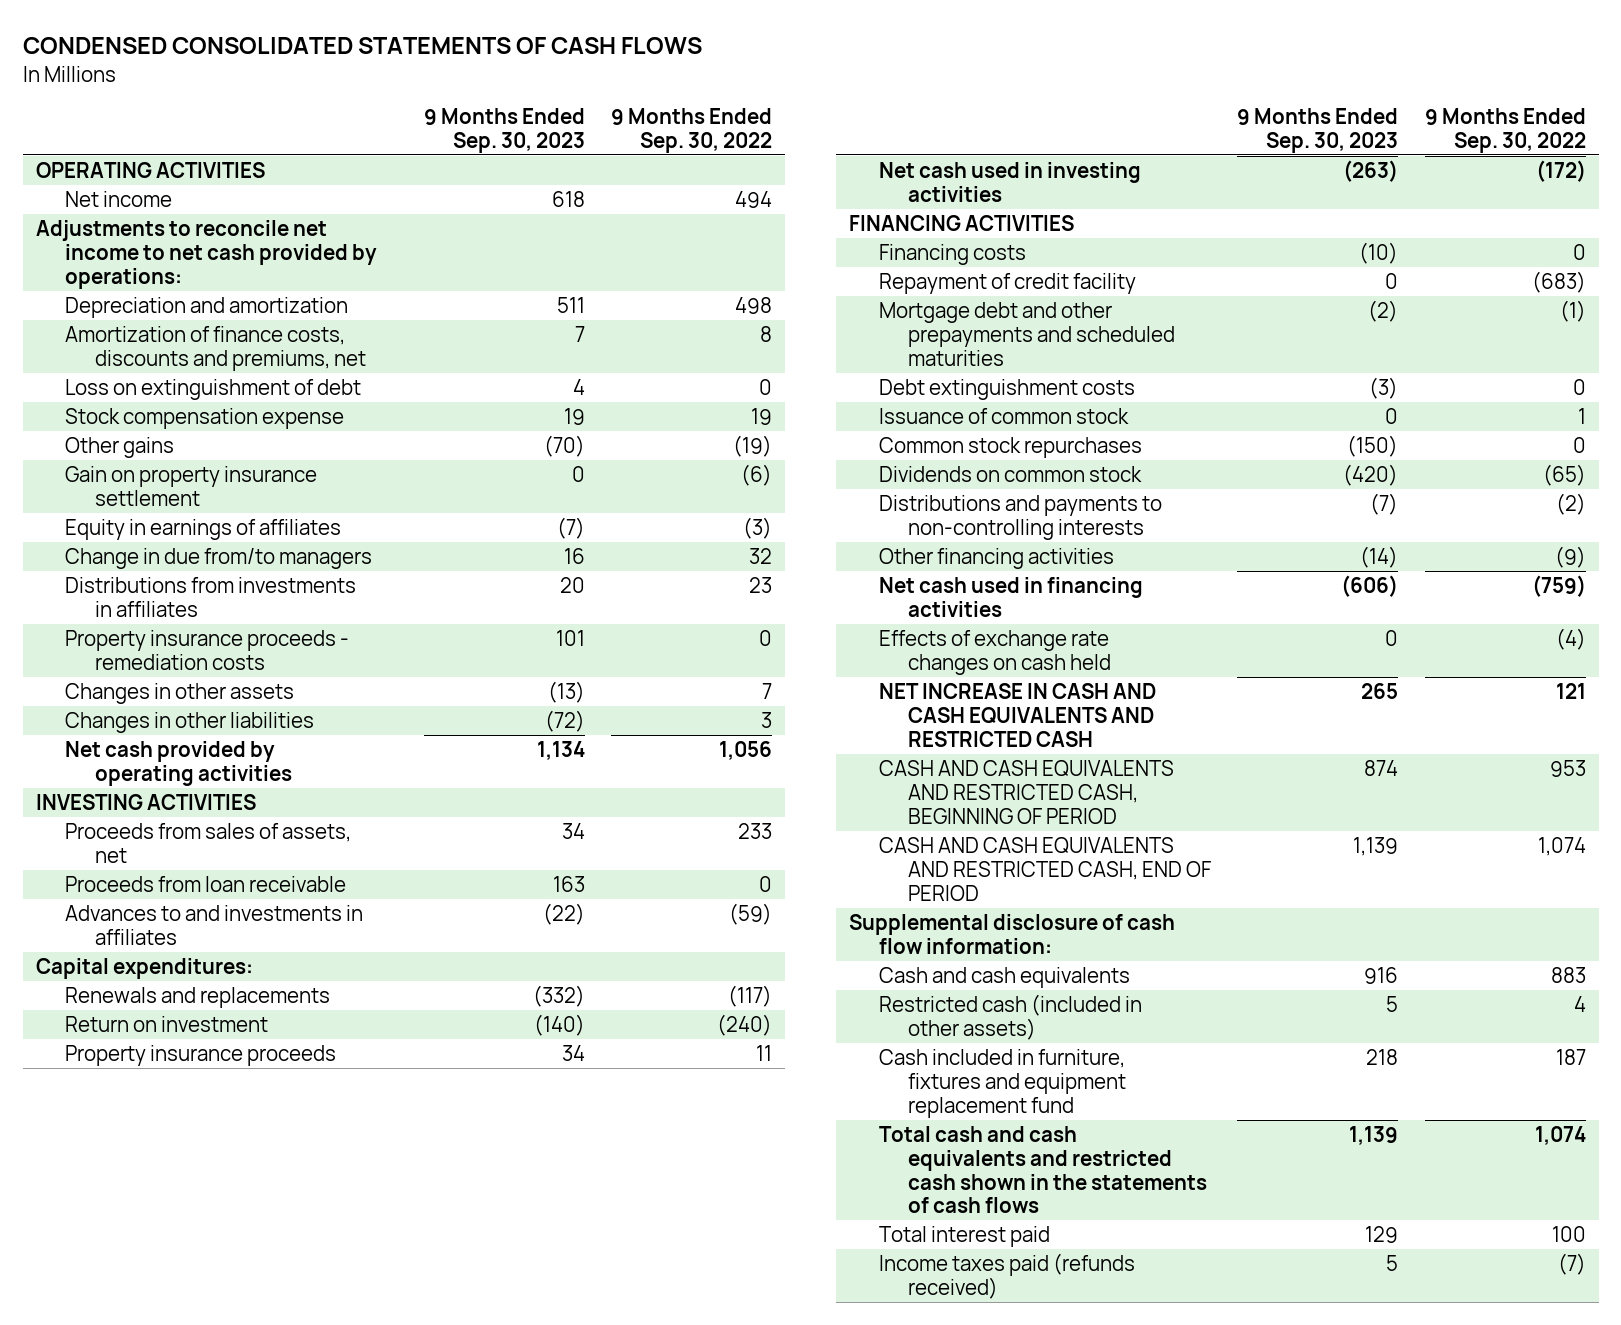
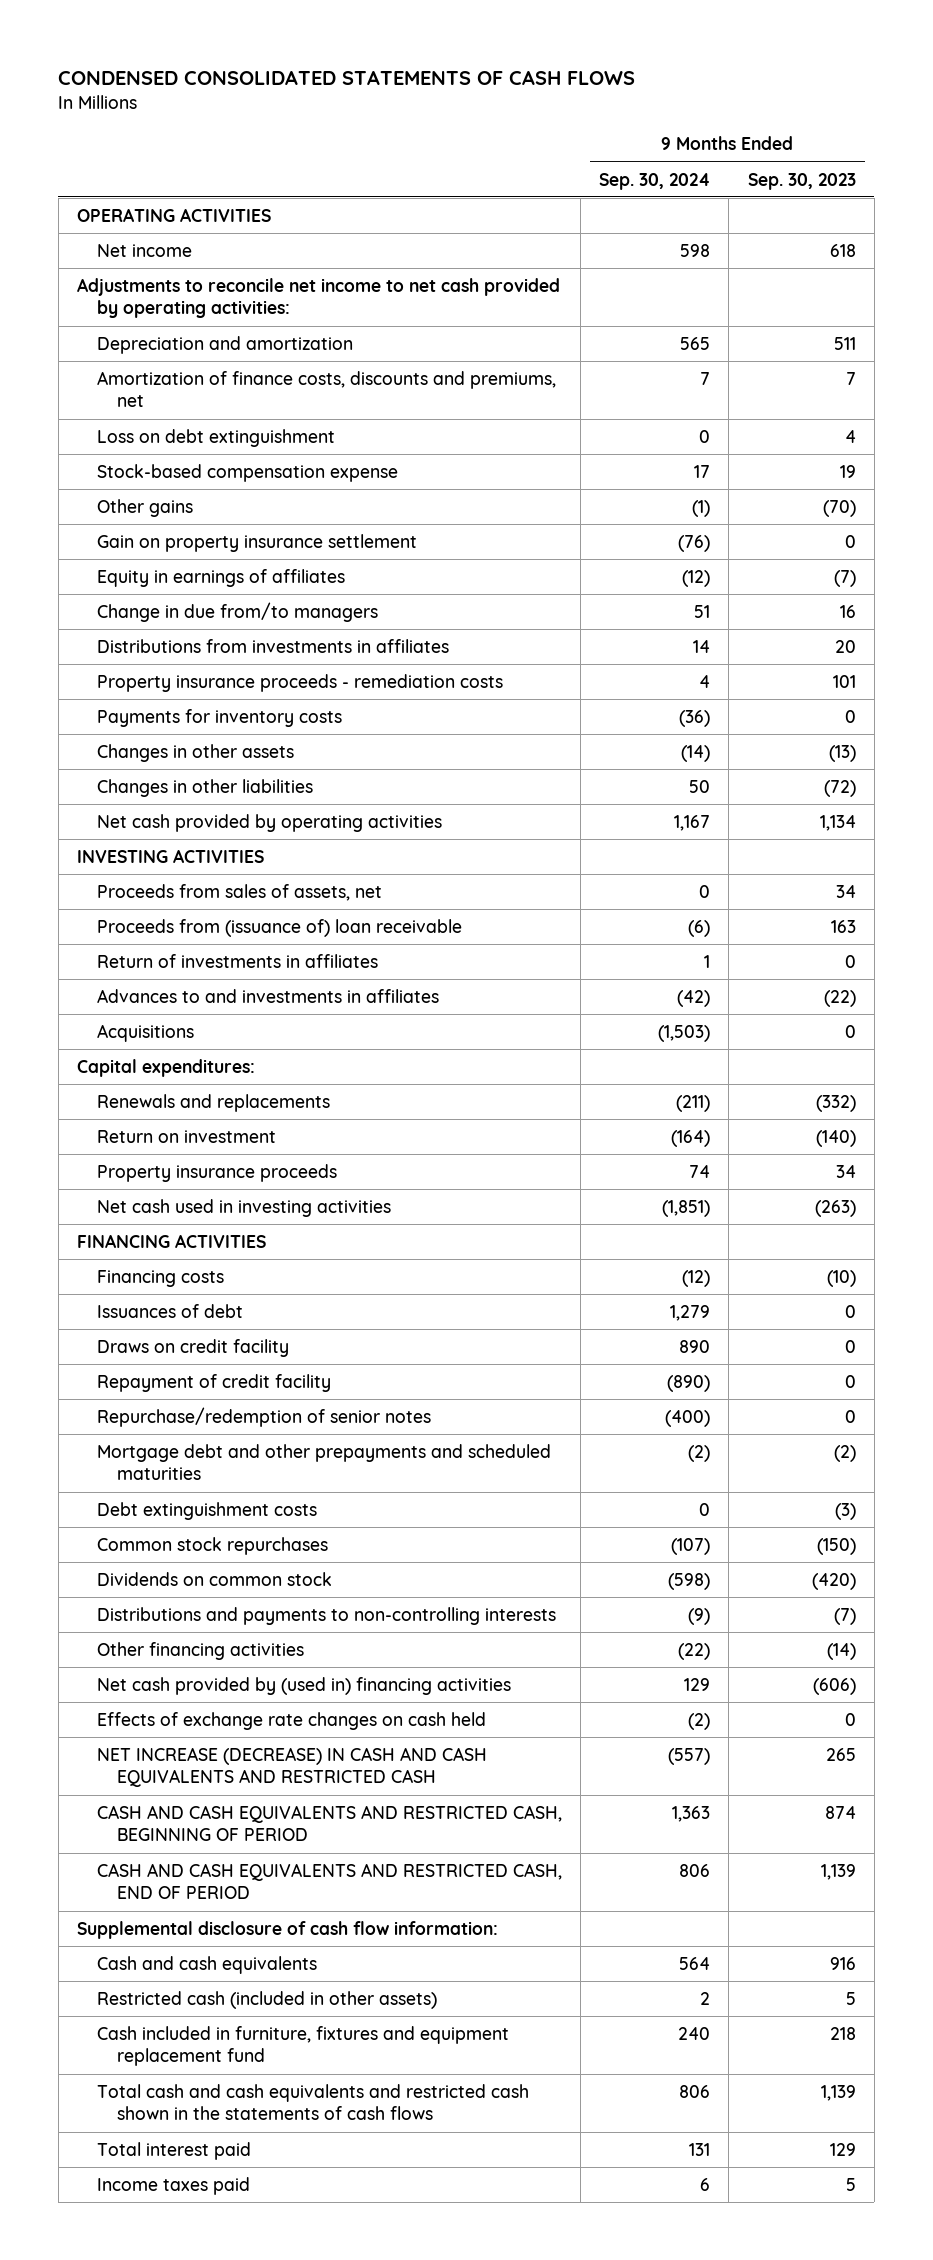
[611,107,773,153] 9 Months Ended Sep. 30, 2022 -> none
none -> [599,172,711,190] Sep. 30, 2024
[35,219,378,289] Adjustments to reconcile net income to net cash provided by operations: -> [76,277,560,319] Adjustments to reconcile net income to net cash provided by operating activities:
[65,378,362,400] Loss on extinguishment of debt -> [97,428,336,447] Loss on debt extinguishment
[65,407,345,429] Stock compensation expense -> [97,463,399,482] Stock-based compensation expense
none -> [97,708,343,727] Payments for inventory costs
[65,875,347,892] Proceeds from loan receivable -> [97,918,463,937] Proceeds from (issuance of) loan receivable
none -> [97,953,379,968] Return of investments in affiliates
none -> [97,1023,195,1042] Acquisitions
none -> [97,1303,244,1318] Issuances of debt
none -> [97,1338,290,1357] Draws on credit facility
none -> [97,1406,432,1427] Repurchase/redemption of senior notes
[878,407,1129,424] Issuance of common stock -> none
[878,576,1143,617] Net cash used in financing activities -> [97,1676,512,1695] Net cash provided by (used in) financing activities
[878,682,1156,747] NET INCREASE IN CASH AND CASH EQUIVALENTS AND RESTRICTED CASH -> [97,1746,488,1788] NET INCREASE (DECREASE) IN CASH AND CASH EQUIVALENTS AND RESTRICTED CASH
[878,1252,1135,1299] Income taxes paid (refunds received) -> [97,2176,251,2195] Income taxes paid

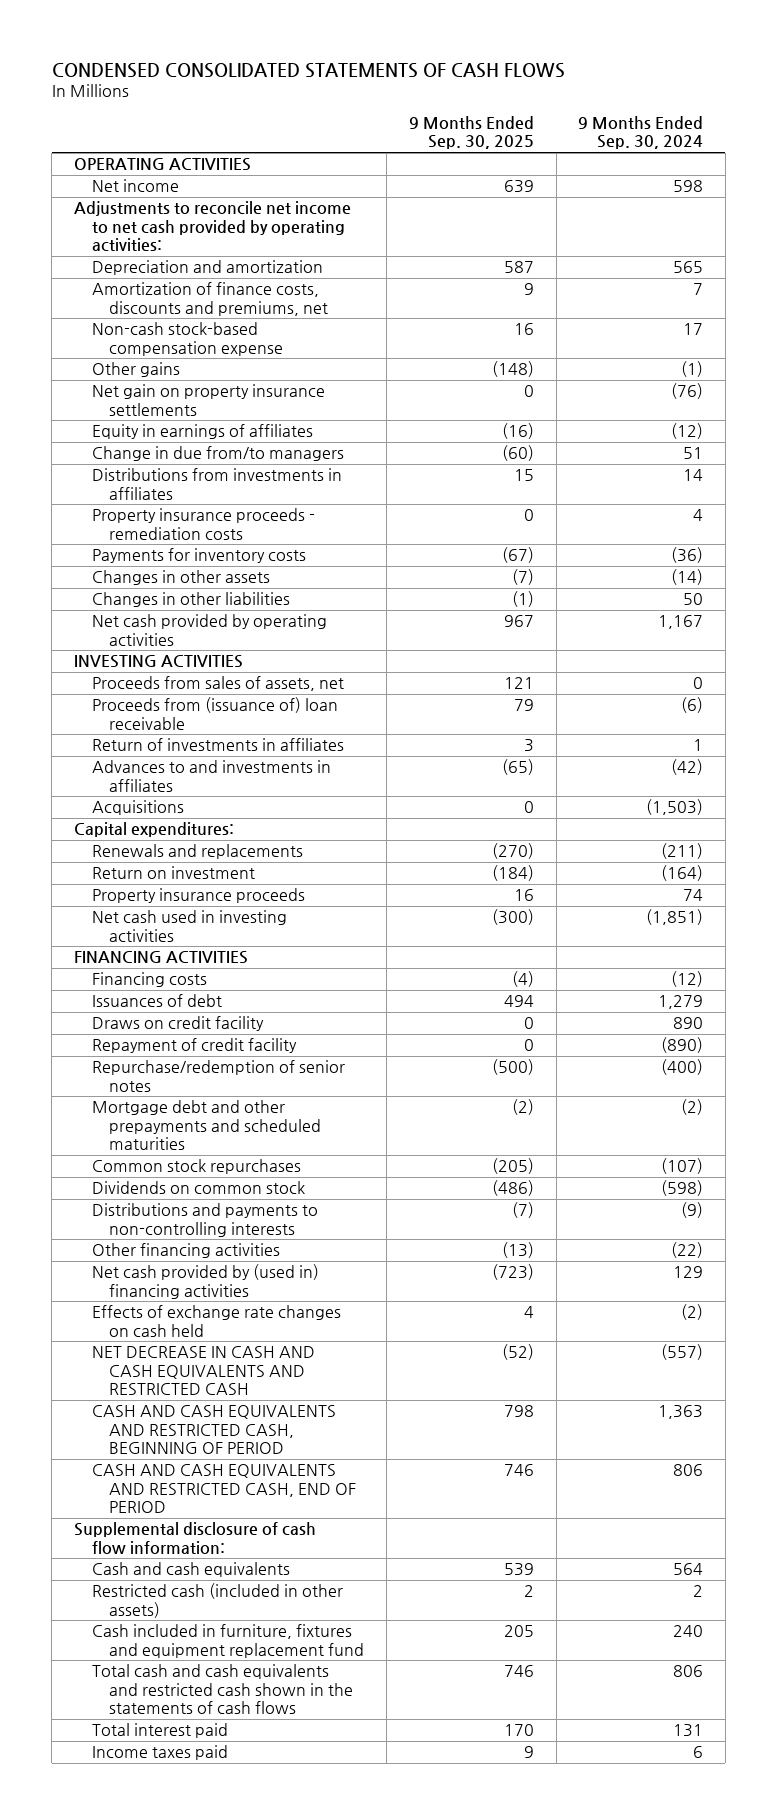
[747,172,856,190] Sep. 30, 2023 -> none
none -> [408,116,534,150] 9 Months Ended Sep. 30, 2025
[97,428,336,447] Loss on debt extinguishment -> none
[97,463,399,482] Stock-based compensation expense -> [91,322,284,356] Non-cash stock-based compensation expense
[97,533,418,552] Gain on property insurance settlement -> [91,384,325,416] Net gain on property insurance settlements
[97,1501,318,1520] Debt extinguishment costs -> none
[97,1746,488,1788] NET INCREASE (DECREASE) IN CASH AND CASH EQUIVALENTS AND RESTRICTED CASH -> [91,1346,315,1395] NET DECREASE IN CASH AND CASH EQUIVALENTS AND RESTRICTED CASH

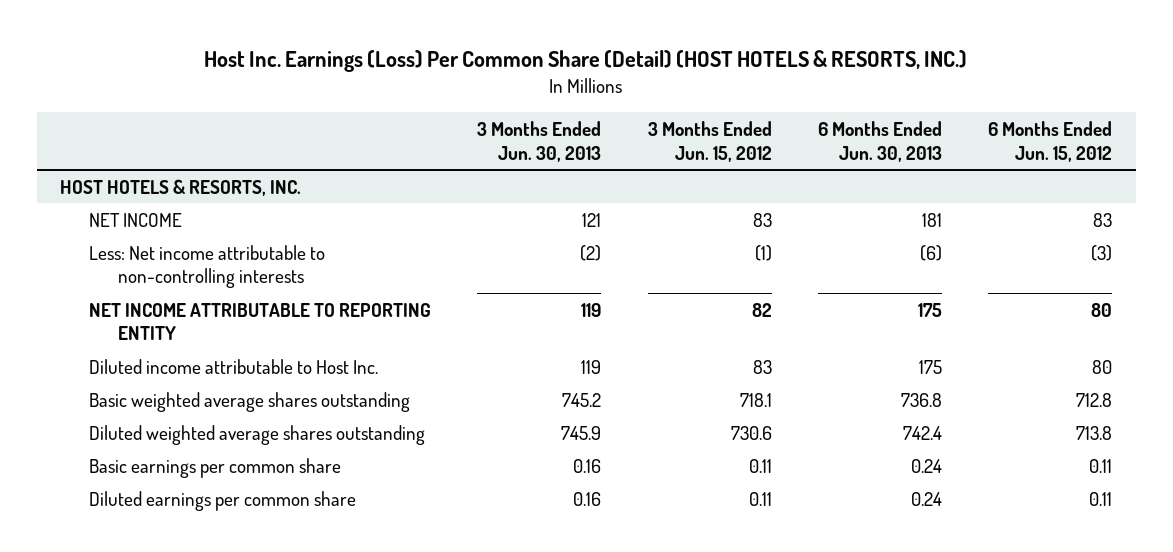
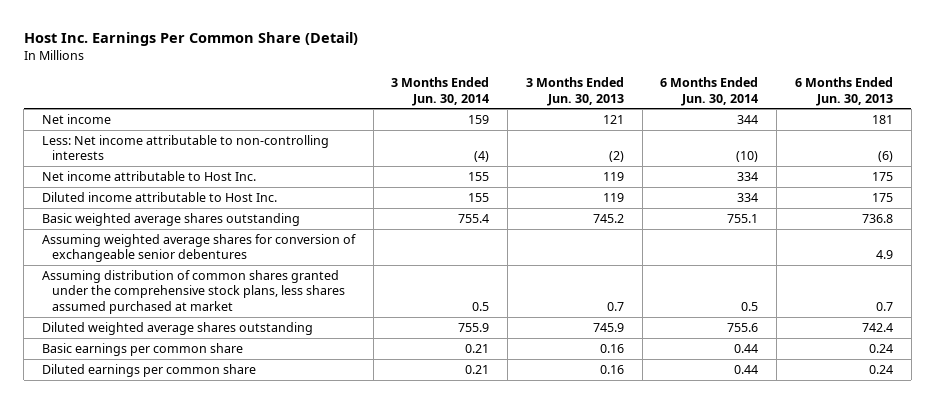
[204,50,968,73] Host Inc. Earnings (Loss) Per Common Share (Detail) (HOST HOTELS & RESORTS, INC.) -> [23,31,358,46] Host Inc. Earnings Per Common Share (Detail)
[647,120,772,162] 3 Months Ended Jun. 15, 2012 -> none
[988,120,1113,162] 6 Months Ended Jun. 15, 2012 -> none
none -> [391,76,490,106] 3 Months Ended Jun. 30, 2014
none -> [660,76,759,106] 6 Months Ended Jun. 30, 2014
[60,178,302,196] HOST HOTELS & RESORTS, INC. -> none
[89,212,183,227] NET INCOME -> [41,113,111,124] Net income
[89,302,432,341] NET INCOME ATTRIBUTABLE TO REPORTING ENTITY -> [41,170,256,181] Net income attributable to Host Inc.
none -> [41,233,356,263] Assuming weighted average shares for conversion of exchangeable senior debentures
none -> [41,269,345,315] Assuming distribution of common shares granted under the comprehensive stock plans, less shares assumed purchased at market

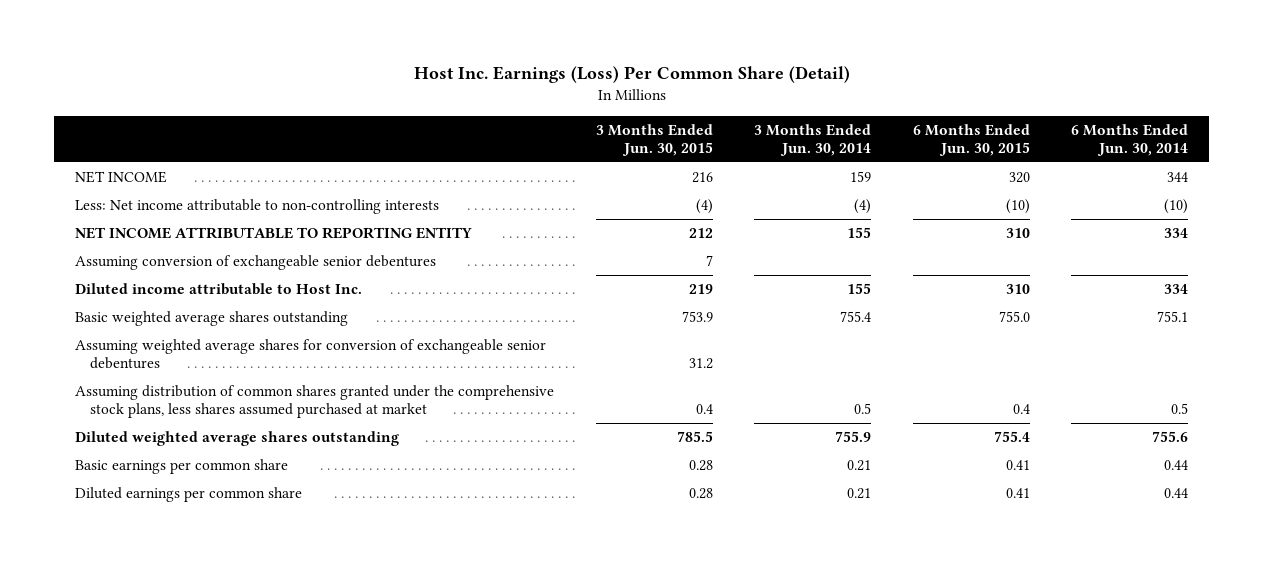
[23,31,358,46] Host Inc. Earnings Per Common Share (Detail) -> [413,65,850,83] Host Inc. Earnings (Loss) Per Common Share (Detail)
[525,76,624,106] 3 Months Ended Jun. 30, 2013 -> none
[794,76,893,106] 6 Months Ended Jun. 30, 2013 -> none
none -> [595,123,713,156] 3 Months Ended Jun. 30, 2015
none -> [912,123,1030,156] 6 Months Ended Jun. 30, 2015
[41,113,111,124] Net income -> [75,171,168,184] NET INCOME
[41,170,256,181] Net income attributable to Host Inc. -> [75,227,473,240] NET INCOME ATTRIBUTABLE TO REPORTING ENTITY
none -> [75,255,437,271] Assuming conversion of exchangeable senior debentures

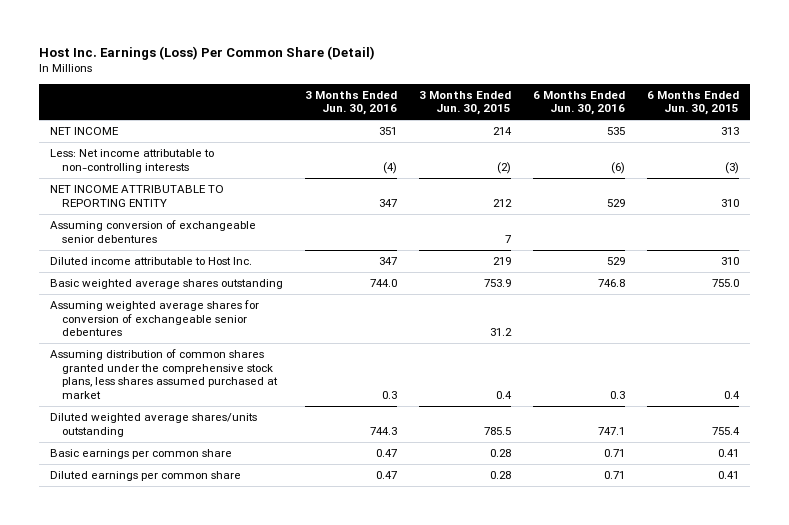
[754,123,872,156] 3 Months Ended Jun. 30, 2014 -> none
[1071,123,1189,156] 6 Months Ended Jun. 30, 2014 -> none
none -> [304,90,397,116] 3 Months Ended Jun. 30, 2016
none -> [532,90,625,116] 6 Months Ended Jun. 30, 2016
[691,172,713,184] 216 -> [492,127,512,136] 214
[1008,172,1030,184] 320 -> [720,127,739,136] 313
[695,199,713,215] (4) -> [496,161,511,174] (2)
[1005,199,1030,215] (10) -> [724,161,739,174] (3)
[75,431,400,447] Diluted weighted average shares outstanding -> [49,413,257,437] Diluted weighted average shares/units outstanding

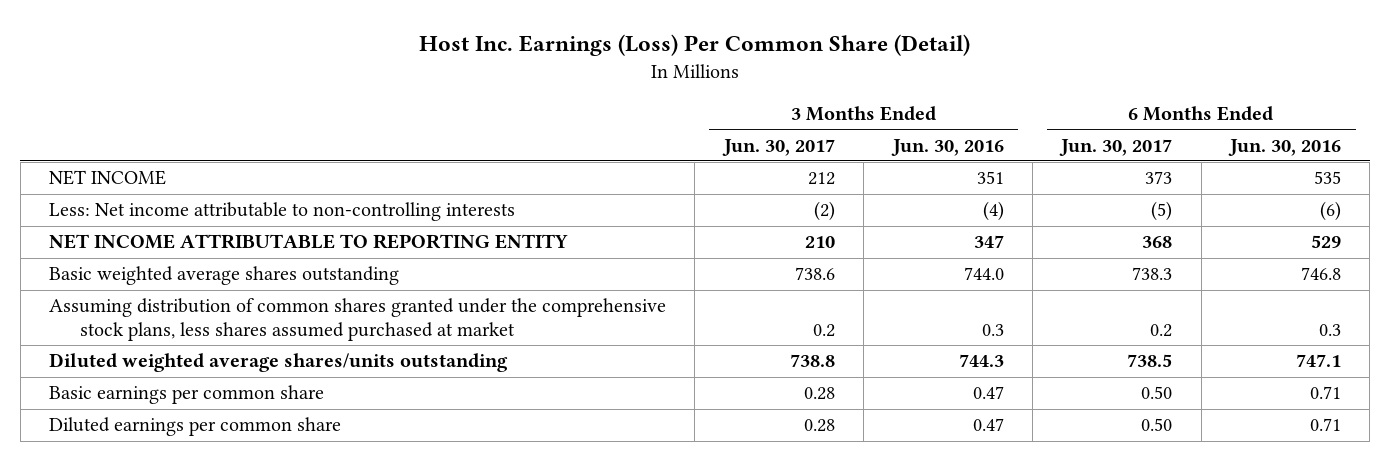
[418,90,511,116] 3 Months Ended Jun. 30, 2015 -> none
[646,90,739,116] 6 Months Ended Jun. 30, 2015 -> none
none -> [721,138,835,156] Jun. 30, 2017
none -> [1059,138,1173,156] Jun. 30, 2017
[49,220,256,243] Assuming conversion of exchangeable senior debentures -> none
[49,257,252,266] Diluted income attributable to Host Inc. -> none
[49,300,259,337] Assuming weighted average shares for conversion of exchangeable senior debentures -> none

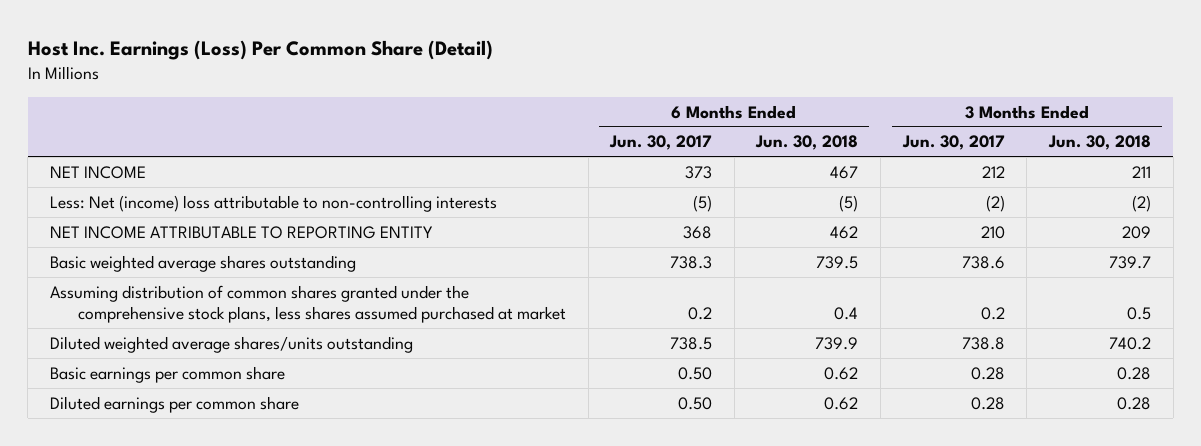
[890,138,1004,156] Jun. 30, 2016 -> none
[1228,138,1342,156] Jun. 30, 2016 -> none
none -> [755,135,859,151] Jun. 30, 2018
none -> [1047,135,1151,151] Jun. 30, 2018
[48,202,515,222] Less: Net income attributable to non-controlling interests -> [50,194,498,212] Less: Net (income) loss attributable to non-controlling interests

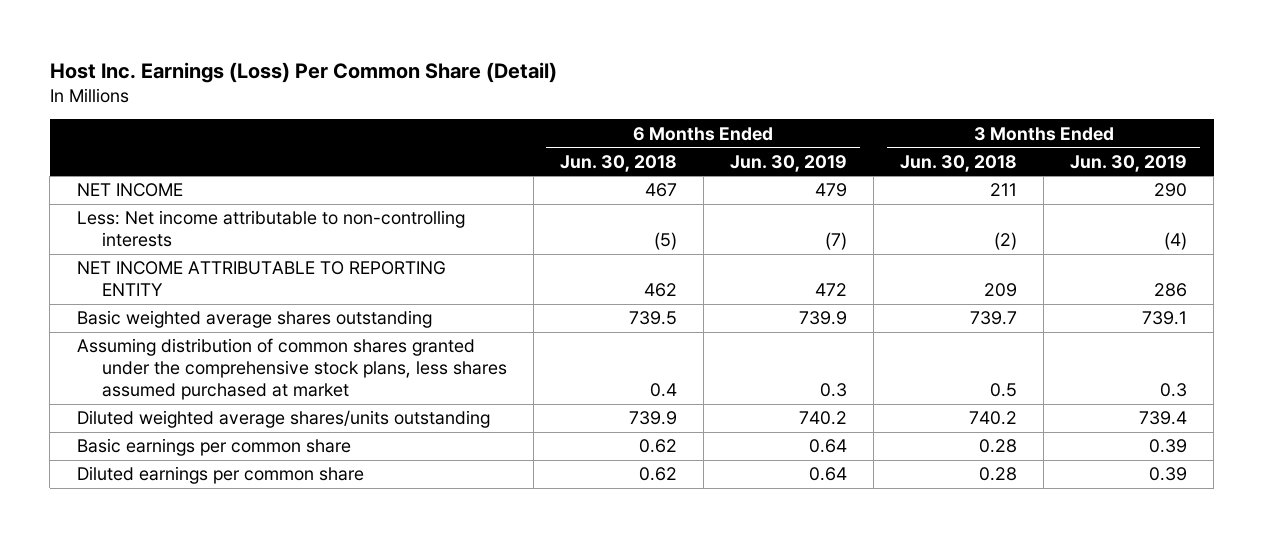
[609,135,713,151] Jun. 30, 2017 -> none
[901,135,1005,151] Jun. 30, 2017 -> none
none -> [729,154,847,172] Jun. 30, 2019
none -> [1070,154,1188,172] Jun. 30, 2019
[50,194,498,212] Less: Net (income) loss attributable to non-controlling interests -> [76,210,465,248] Less: Net income attributable to non-controlling interests

